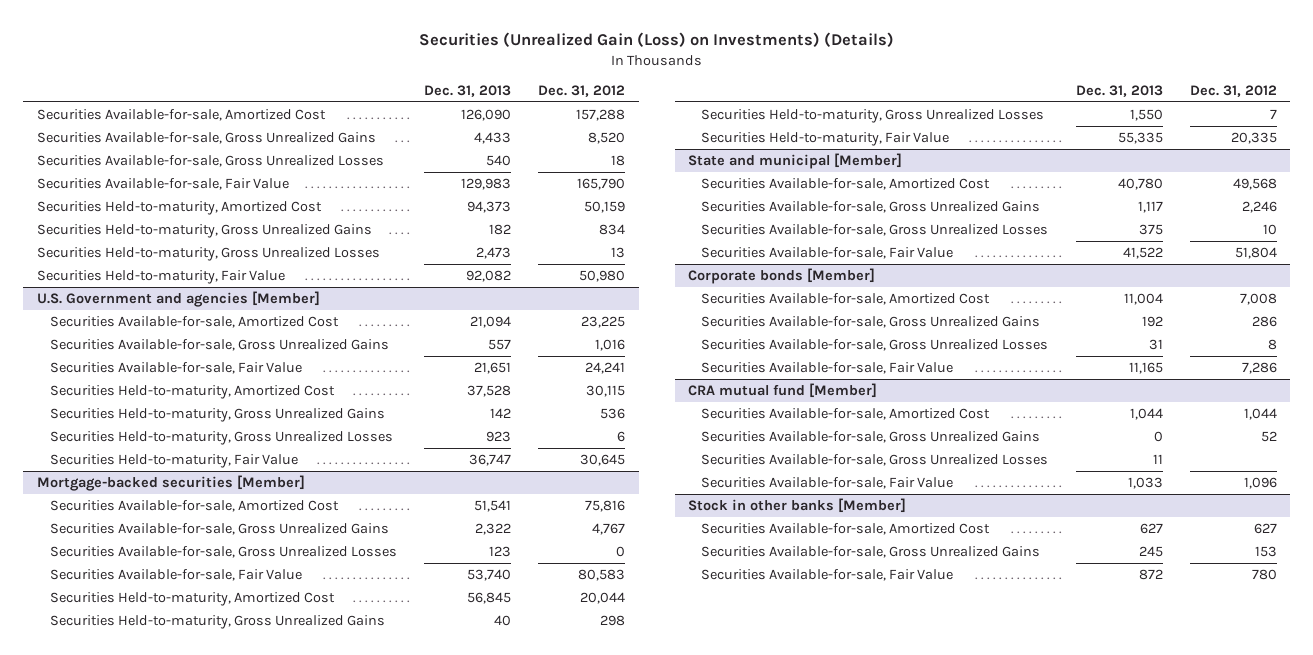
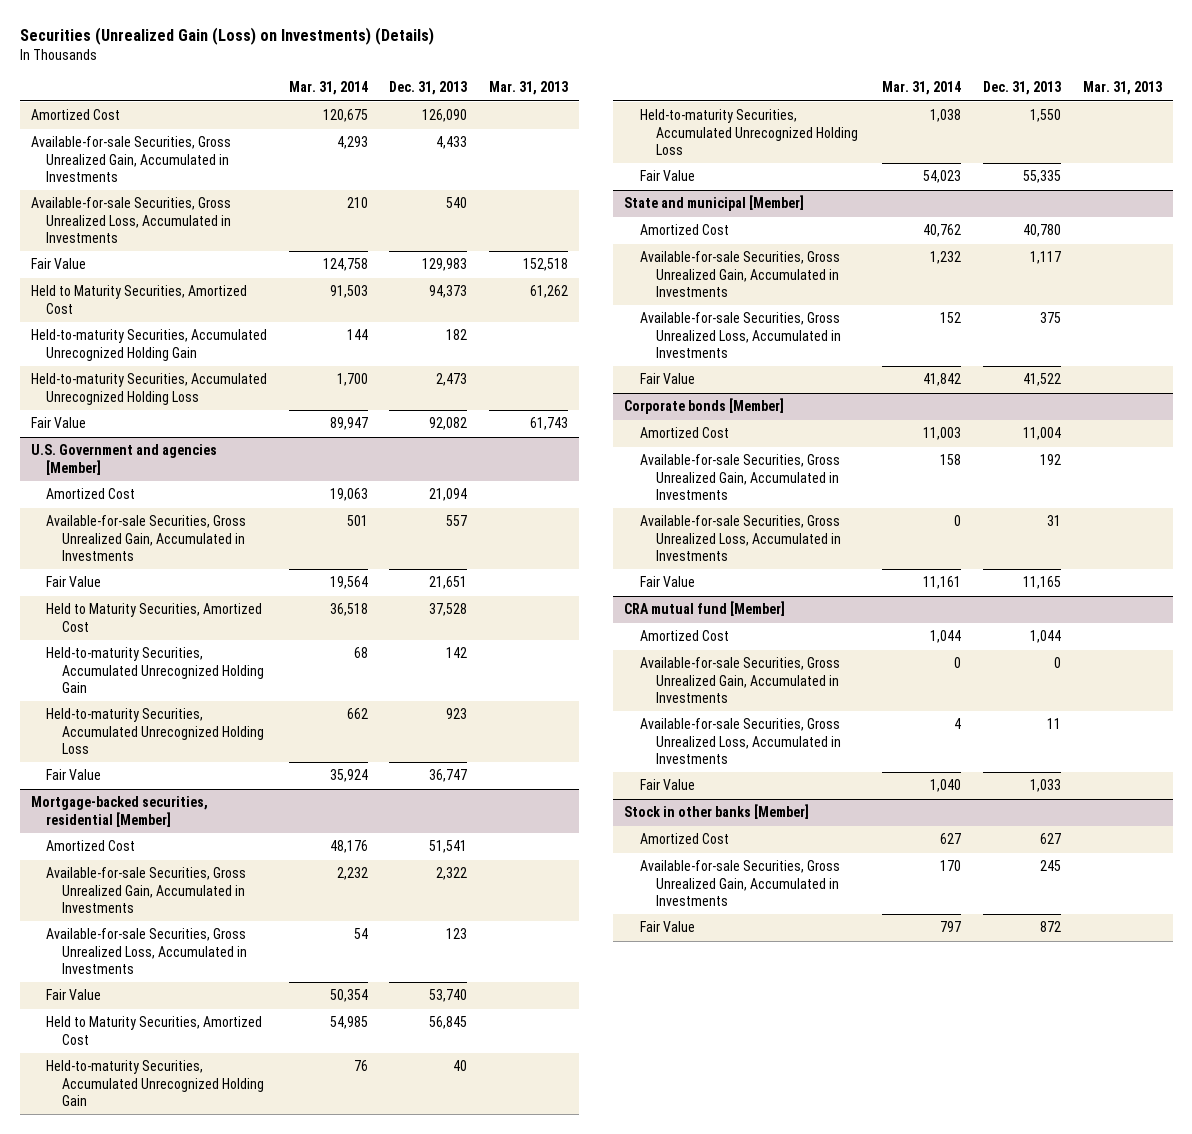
[538,84,626,97] Dec. 31, 2012 -> none
none -> [288,81,368,96] Mar. 31, 2014
none -> [489,81,569,96] Mar. 31, 2013
[36,108,326,121] Securities Available-for-sale, Amortized Cost -> [30,109,120,121] Amortized Cost
[36,131,376,144] Securities Available-for-sale, Gross Unrealized Gains -> [30,136,231,182] Available-for-sale Securities, Gross Unrealized Gain, Accumulated in Investments
[36,154,384,167] Securities Available-for-sale, Gross Unrealized Losses -> [30,197,232,243] Available-for-sale Securities, Gross Unrealized Loss, Accumulated in Investments
[36,177,289,190] Securities Available-for-sale, Fair Value -> [30,258,86,270] Fair Value
[36,200,322,215] Securities Held-to-maturity, Amortized Cost -> [30,285,247,314] Held to Maturity Securities, Amortized Cost
[36,223,372,238] Securities Held-to-maturity, Gross Unrealized Gains -> [30,329,267,361] Held-to-maturity Securities, Accumulated Unrecognized Holding Gain
[36,246,380,261] Securities Held-to-maturity, Gross Unrealized Losses -> [30,373,267,405] Held-to-maturity Securities, Accumulated Unrecognized Holding Loss
[36,269,285,284] Securities Held-to-maturity, Fair Value -> [30,417,86,429] Fair Value
[49,315,339,328] Securities Available-for-sale, Amortized Cost -> [46,488,136,500] Amortized Cost
[49,338,389,351] Securities Available-for-sale, Gross Unrealized Gains -> [46,515,247,561] Available-for-sale Securities, Gross Unrealized Gain, Accumulated in Investments
[49,361,302,374] Securities Available-for-sale, Fair Value -> [46,576,102,588] Fair Value
[49,384,335,399] Securities Held-to-maturity, Amortized Cost -> [46,603,263,632] Held to Maturity Securities, Amortized Cost
[49,407,385,422] Securities Held-to-maturity, Gross Unrealized Gains -> [46,647,265,693] Held-to-maturity Securities, Accumulated Unrecognized Holding Gain
[49,430,393,445] Securities Held-to-maturity, Gross Unrealized Losses -> [46,708,265,754] Held-to-maturity Securities, Accumulated Unrecognized Holding Loss
[49,453,298,468] Securities Held-to-maturity, Fair Value -> [46,769,102,781] Fair Value
[36,474,305,491] Mortgage-backed securities [Member] -> [30,796,208,827] Mortgage-backed securities, residential [Member]
[49,499,339,512] Securities Available-for-sale, Amortized Cost -> [46,840,136,852] Amortized Cost
[49,522,389,535] Securities Available-for-sale, Gross Unrealized Gains -> [46,867,247,913] Available-for-sale Securities, Gross Unrealized Gain, Accumulated in Investments
[49,545,397,558] Securities Available-for-sale, Gross Unrealized Losses -> [46,928,248,974] Available-for-sale Securities, Gross Unrealized Loss, Accumulated in Investments
[49,568,302,581] Securities Available-for-sale, Fair Value -> [46,989,102,1001] Fair Value
[49,591,335,606] Securities Held-to-maturity, Amortized Cost -> [46,1016,263,1045] Held to Maturity Securities, Amortized Cost
[49,614,385,629] Securities Held-to-maturity, Gross Unrealized Gains -> [46,1060,265,1106] Held-to-maturity Securities, Accumulated Unrecognized Holding Gain
[701,108,1045,123] Securities Held-to-maturity, Gross Unrealized Losses -> [640,109,858,155] Held-to-maturity Securities, Accumulated Unrecognized Holding Loss
[701,131,950,146] Securities Held-to-maturity, Fair Value -> [640,170,696,182] Fair Value
[701,177,991,190] Securities Available-for-sale, Amortized Cost -> [640,224,730,236] Amortized Cost
[701,200,1041,213] Securities Available-for-sale, Gross Unrealized Gains -> [640,251,841,297] Available-for-sale Securities, Gross Unrealized Gain, Accumulated in Investments
[701,223,1049,236] Securities Available-for-sale, Gross Unrealized Losses -> [640,312,841,358] Available-for-sale Securities, Gross Unrealized Loss, Accumulated in Investments
[701,246,954,259] Securities Available-for-sale, Fair Value -> [640,373,696,385] Fair Value
[701,292,991,305] Securities Available-for-sale, Amortized Cost -> [640,427,730,439] Amortized Cost
[701,315,1041,328] Securities Available-for-sale, Gross Unrealized Gains -> [640,454,841,500] Available-for-sale Securities, Gross Unrealized Gain, Accumulated in Investments
[701,338,1049,351] Securities Available-for-sale, Gross Unrealized Losses -> [640,515,841,561] Available-for-sale Securities, Gross Unrealized Loss, Accumulated in Investments
[701,361,954,374] Securities Available-for-sale, Fair Value -> [640,576,696,588] Fair Value
[701,407,991,420] Securities Available-for-sale, Amortized Cost -> [640,630,730,642] Amortized Cost
[701,430,1041,443] Securities Available-for-sale, Gross Unrealized Gains -> [640,657,841,703] Available-for-sale Securities, Gross Unrealized Gain, Accumulated in Investments
[701,453,1049,466] Securities Available-for-sale, Gross Unrealized Losses -> [640,718,841,764] Available-for-sale Securities, Gross Unrealized Loss, Accumulated in Investments
[701,476,954,489] Securities Available-for-sale, Fair Value -> [640,779,696,791] Fair Value
[701,522,991,535] Securities Available-for-sale, Amortized Cost -> [640,833,730,845] Amortized Cost
[701,545,1041,558] Securities Available-for-sale, Gross Unrealized Gains -> [640,860,841,906] Available-for-sale Securities, Gross Unrealized Gain, Accumulated in Investments
[701,568,954,581] Securities Available-for-sale, Fair Value -> [640,921,696,933] Fair Value

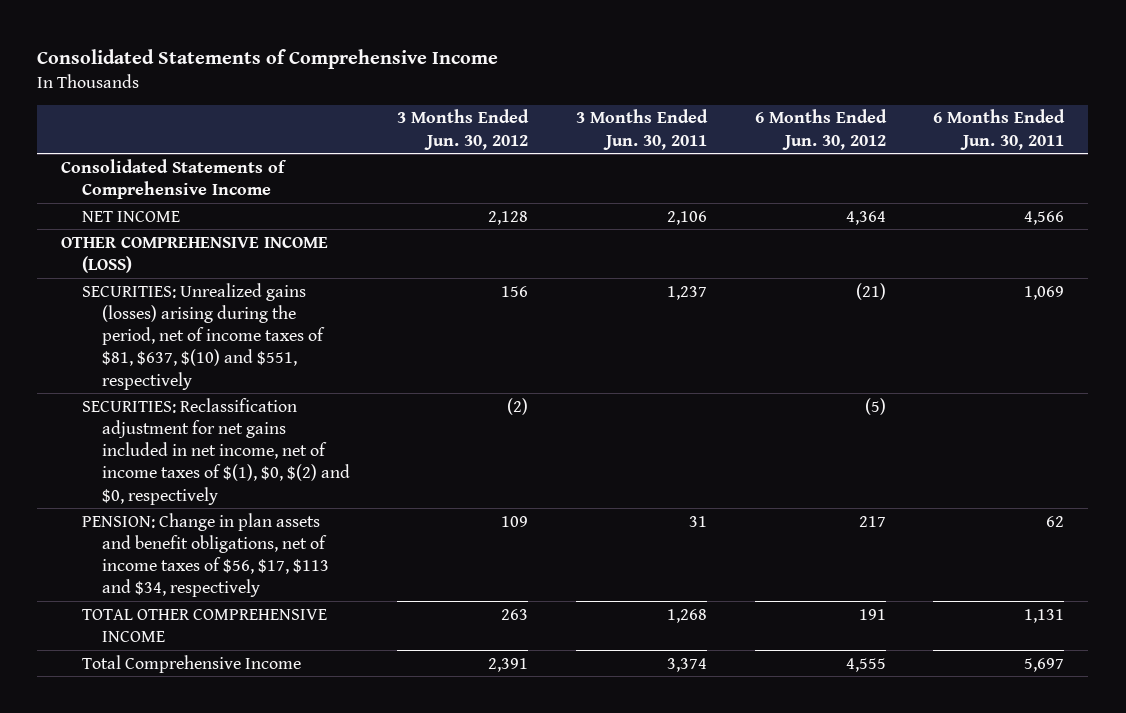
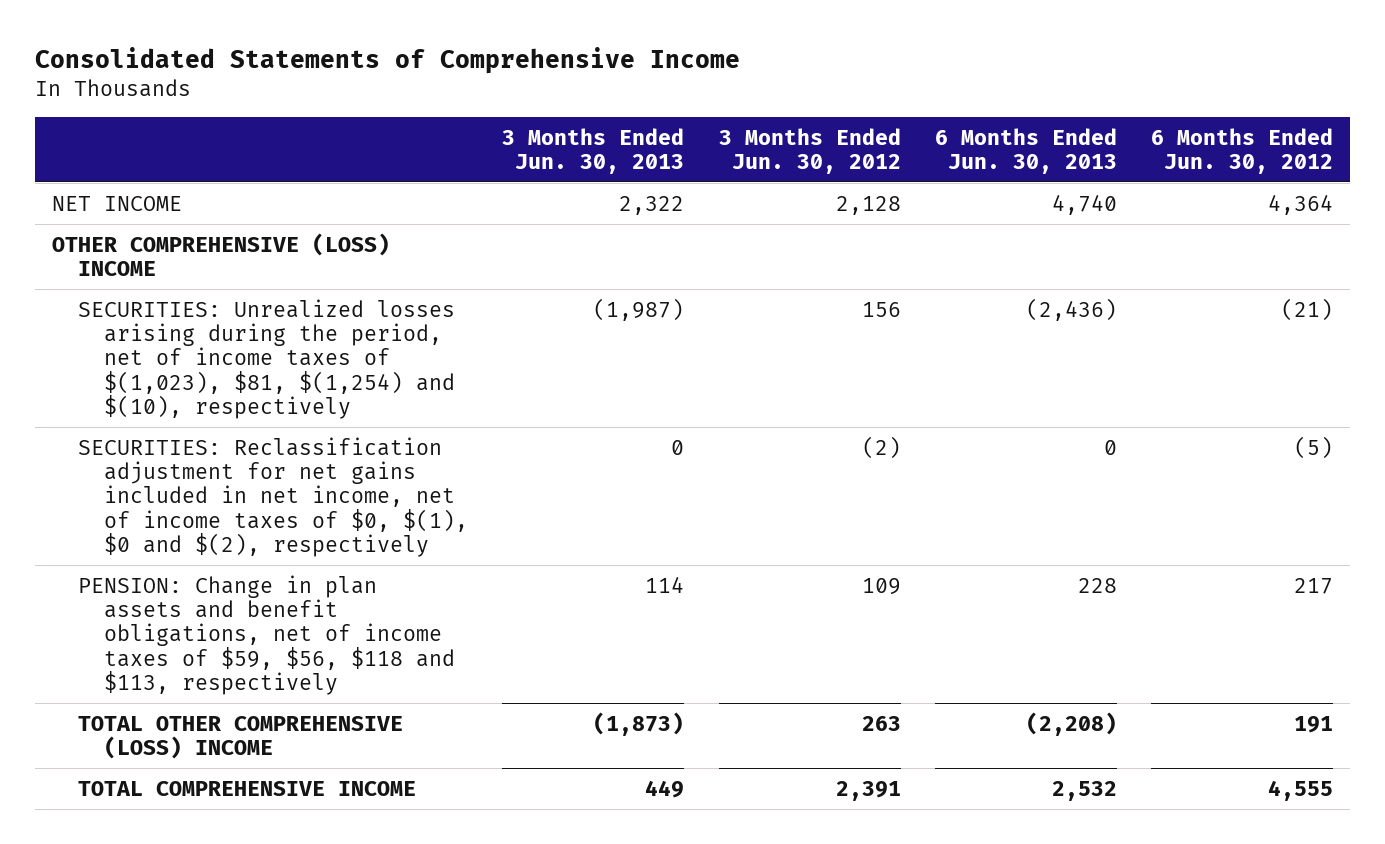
[576,109,709,150] 3 Months Ended Jun. 30, 2011 -> none
[933,109,1066,150] 6 Months Ended Jun. 30, 2011 -> none
none -> [502,127,685,174] 3 Months Ended Jun. 30, 2013
none -> [934,127,1117,174] 6 Months Ended Jun. 30, 2013
[61,158,288,199] Consolidated Statements of Comprehensive Income -> none
[61,236,329,273] OTHER COMPREHENSIVE INCOME (LOSS) -> [52,232,391,276] OTHER COMPREHENSIVE (LOSS) INCOME
[81,282,325,390] SECURITIES: Unrealized gains (losses) arising during the period, net of income taxes of $81, $637, $(10) and $551, respectively -> [78,298,456,419] SECURITIES: Unrealized losses arising during the period, net of income taxes of $(1,023), $81, $(1,254) and $(10), respectively
[81,397,350,505] SECURITIES: Reclassification adjustment for net gains included in net income, net of income taxes of $(1), $0, $(2) and $0, respectively -> [78,436,469,557] SECURITIES: Reclassification adjustment for net gains included in net income, net of income taxes of $0, $(1), $0 and $(2), respectively
[81,512,329,598] PENSION: Change in plan assets and benefit obligations, net of income taxes of $56, $17, $113 and $34, respectively -> [78,574,456,695] PENSION: Change in plan assets and benefit obligations, net of income taxes of $59, $56, $118 and $113, respectively
[81,608,327,642] TOTAL OTHER COMPREHENSIVE INCOME -> [78,715,404,759] TOTAL OTHER COMPREHENSIVE (LOSS) INCOME
[81,654,301,673] Total Comprehensive Income -> [78,780,417,796] TOTAL COMPREHENSIVE INCOME

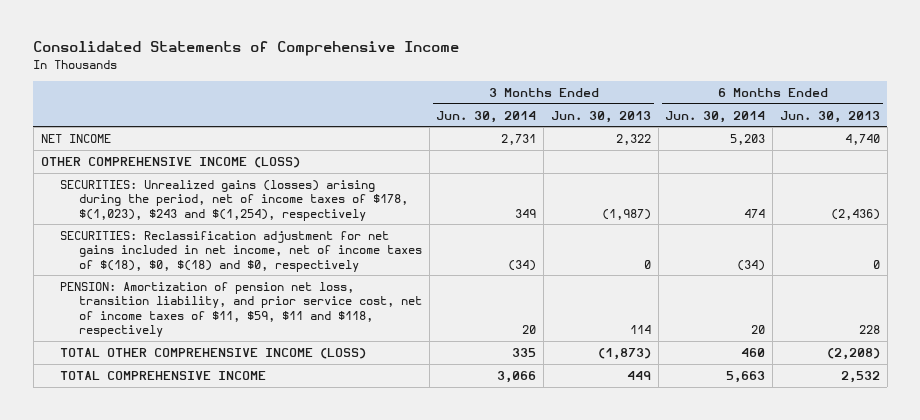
[718,127,901,174] 3 Months Ended Jun. 30, 2012 -> none
[1150,127,1333,174] 6 Months Ended Jun. 30, 2012 -> none
none -> [436,110,537,123] Jun. 30, 2014
none -> [665,110,766,123] Jun. 30, 2014
[52,232,391,276] OTHER COMPREHENSIVE (LOSS) INCOME -> [40,156,300,168] OTHER COMPREHENSIVE INCOME (LOSS)
[78,298,456,419] SECURITIES: Unrealized losses arising during the period, net of income taxes of $(1,023), $81, $(1,254) and $(10), respectively -> [59,179,408,221] SECURITIES: Unrealized gains (losses) arising during the period, net of income taxes of $178, $(1,023), $243 and $(1,254), respectively
[78,436,469,557] SECURITIES: Reclassification adjustment for net gains included in net income, net of income taxes of $0, $(1), $0 and $(2), respectively -> [59,230,422,272] SECURITIES: Reclassification adjustment for net gains included in net income, net of income taxes of $(18), $0, $(18) and $0, respectively
[78,574,456,695] PENSION: Change in plan assets and benefit obligations, net of income taxes of $59, $56, $118 and $113, respectively -> [59,281,422,337] PENSION: Amortization of pension net loss, transition liability, and prior service cost, net of income taxes of $11, $59, $11 and $118, respectively
[78,715,404,759] TOTAL OTHER COMPREHENSIVE (LOSS) INCOME -> [59,347,366,359] TOTAL OTHER COMPREHENSIVE INCOME (LOSS)

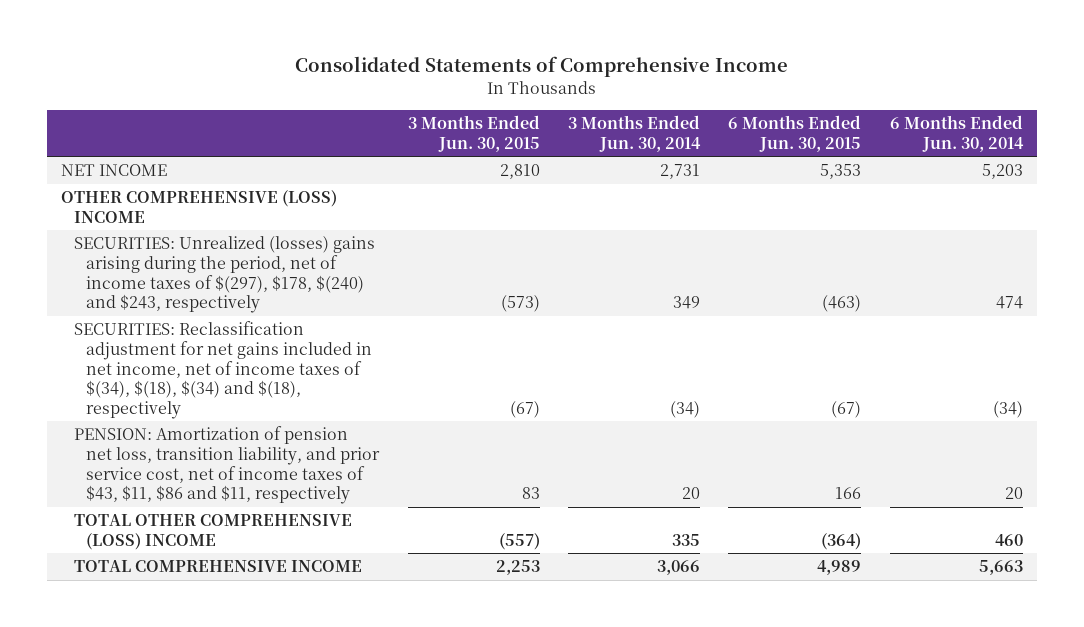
[550,110,651,123] Jun. 30, 2013 -> none
[779,110,880,123] Jun. 30, 2013 -> none
none -> [407,114,540,152] 3 Months Ended Jun. 30, 2015
none -> [728,114,862,152] 6 Months Ended Jun. 30, 2015
[40,156,300,168] OTHER COMPREHENSIVE INCOME (LOSS) -> [61,190,338,223] OTHER COMPREHENSIVE (LOSS) INCOME
[59,179,408,221] SECURITIES: Unrealized gains (losses) arising during the period, net of income taxes of $178, $(1,023), $243 and $(1,254), respectively -> [73,236,375,314] SECURITIES: Unrealized (losses) gains arising during the period, net of income taxes of $(297), $178, $(240) and $243, respectively
[59,230,422,272] SECURITIES: Reclassification adjustment for net gains included in net income, net of income taxes of $(18), $0, $(18) and $0, respectively -> [73,321,373,419] SECURITIES: Reclassification adjustment for net gains included in net income, net of income taxes of $(34), $(18), $(34) and $(18), respectively
[59,281,422,337] PENSION: Amortization of pension net loss, transition liability, and prior service cost, net of income taxes of $11, $59, $11 and $118, respectively -> [73,426,381,505] PENSION: Amortization of pension net loss, transition liability, and prior service cost, net of income taxes of $43, $11, $86 and $11, respectively
[59,347,366,359] TOTAL OTHER COMPREHENSIVE INCOME (LOSS) -> [73,514,352,550] TOTAL OTHER COMPREHENSIVE (LOSS) INCOME

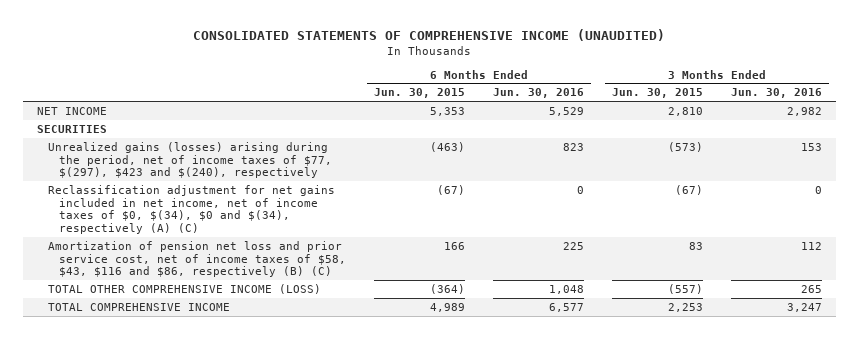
[294,55,788,77] Consolidated Statements of Comprehensive Income -> [193,28,666,41] CONSOLIDATED STATEMENTS OF COMPREHENSIVE INCOME (UNAUDITED)
[567,114,701,152] 3 Months Ended Jun. 30, 2014 -> none
[889,114,1024,152] 6 Months Ended Jun. 30, 2014 -> none
none -> [493,88,585,99] Jun. 30, 2016
none -> [731,88,823,99] Jun. 30, 2016
[61,190,338,223] OTHER COMPREHENSIVE (LOSS) INCOME -> none
none -> [36,124,107,133] SECURITIES
[73,236,375,314] SECURITIES: Unrealized (losses) gains arising during the period, net of income taxes of $(297), $178, $(240) and $243, respectively -> [48,141,333,179] Unrealized gains (losses) arising during the period, net of income taxes of $77, $(297), $423 and $(240), respectively
[73,321,373,419] SECURITIES: Reclassification adjustment for net gains included in net income, net of income taxes of $(34), $(18), $(34) and $(18), respectively -> [48,184,336,234] Reclassification adjustment for net gains included in net income, net of income taxes of $0, $(34), $0 and $(34), respectively (A) (C)
[73,426,381,505] PENSION: Amortization of pension net loss, transition liability, and prior service cost, net of income taxes of $43, $11, $86 and $11, respectively -> [48,240,347,278] Amortization of pension net loss and prior service cost, net of income taxes of $58, $43, $116 and $86, respectively (B) (C)
[73,514,352,550] TOTAL OTHER COMPREHENSIVE (LOSS) INCOME -> [48,283,322,294] TOTAL OTHER COMPREHENSIVE INCOME (LOSS)

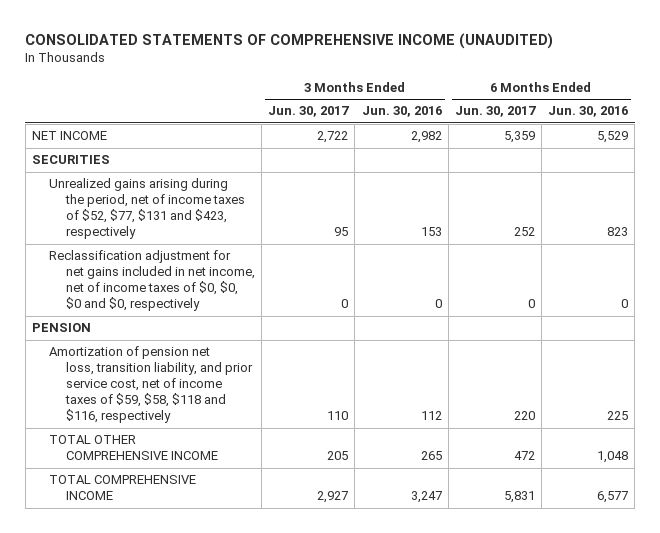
[374,88,466,99] Jun. 30, 2015 -> none
[612,88,704,99] Jun. 30, 2015 -> none
none -> [268,106,350,118] Jun. 30, 2017
none -> [454,106,536,118] Jun. 30, 2017
[48,141,333,179] Unrealized gains (losses) arising during the period, net of income taxes of $77, $(297), $423 and $(240), respectively -> [49,178,246,240] Unrealized gains arising during the period, net of income taxes of $52, $77, $131 and $423, respectively
[48,184,336,234] Reclassification adjustment for net gains included in net income, net of income taxes of $0, $(34), $0 and $(34), respectively (A) (C) -> [49,250,256,312] Reclassification adjustment for net gains included in net income, net of income taxes of $0, $0, $0 and $0, respectively
none -> [31,323,91,333] PENSION
[48,240,347,278] Amortization of pension net loss and prior service cost, net of income taxes of $58, $43, $116 and $86, respectively (B) (C) -> [49,346,254,424] Amortization of pension net loss, transition liability, and prior service cost, net of income taxes of $59, $58, $118 and $116, respectively
[48,283,322,294] TOTAL OTHER COMPREHENSIVE INCOME (LOSS) -> [49,435,219,461] TOTAL OTHER COMPREHENSIVE INCOME

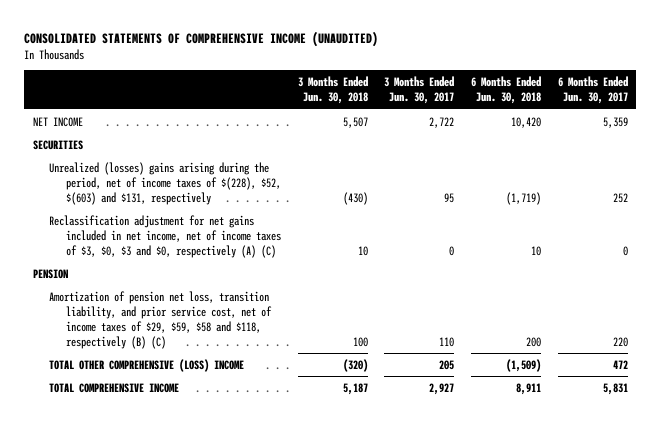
[361,106,442,118] Jun. 30, 2016 -> none
[548,106,629,118] Jun. 30, 2016 -> none
none -> [297,76,368,105] 3 Months Ended Jun. 30, 2018
none -> [471,76,542,105] 6 Months Ended Jun. 30, 2018
[49,178,246,240] Unrealized gains arising during the period, net of income taxes of $52, $77, $131 and $423, respectively -> [49,161,282,205] Unrealized (losses) gains arising during the period, net of income taxes of $(228), $52, $(603) and $131, respectively
[49,250,256,312] Reclassification adjustment for net gains included in net income, net of income taxes of $0, $0, $0 and $0, respectively -> [49,214,282,258] Reclassification adjustment for net gains included in net income, net of income taxes of $3, $0, $3 and $0, respectively (A) (C)
[49,346,254,424] Amortization of pension net loss, transition liability, and prior service cost, net of income taxes of $59, $58, $118 and $116, respectively -> [49,290,273,349] Amortization of pension net loss, transition liability, and prior service cost, net of income taxes of $29, $59, $58 and $118, respectively (B) (C)
[49,435,219,461] TOTAL OTHER COMPREHENSIVE INCOME -> [49,358,245,372] TOTAL OTHER COMPREHENSIVE (LOSS) INCOME

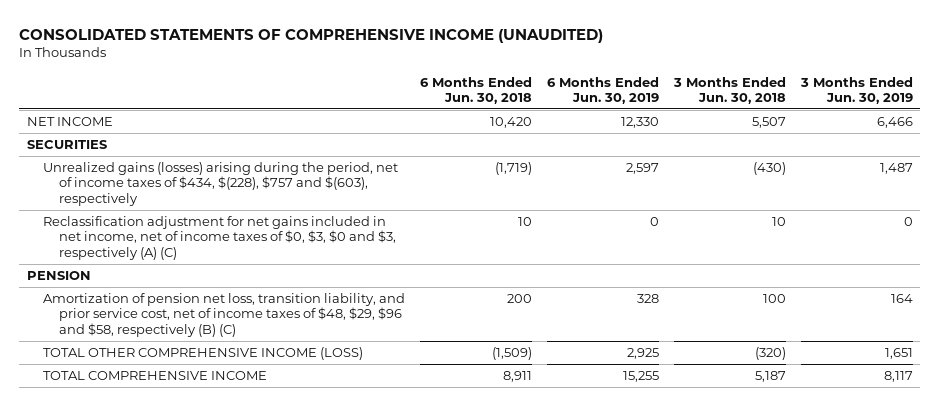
[384,76,455,105] 3 Months Ended Jun. 30, 2017 -> none
[557,76,628,105] 6 Months Ended Jun. 30, 2017 -> none
none -> [547,76,660,104] 6 Months Ended Jun. 30, 2019
none -> [799,76,913,104] 3 Months Ended Jun. 30, 2019
[49,161,282,205] Unrealized (losses) gains arising during the period, net of income taxes of $(228), $52, $(603) and $131, respectively -> [43,162,399,206] Unrealized gains (losses) arising during the period, net of income taxes of $434, $(228), $757 and $(603), respectively
[49,214,282,258] Reclassification adjustment for net gains included in net income, net of income taxes of $3, $0, $3 and $0, respectively (A) (C) -> [43,216,397,260] Reclassification adjustment for net gains included in net income, net of income taxes of $0, $3, $0 and $3, respectively (A) (C)
[49,290,273,349] Amortization of pension net loss, transition liability, and prior service cost, net of income taxes of $29, $59, $58 and $118, respectively (B) (C) -> [43,293,406,337] Amortization of pension net loss, transition liability, and prior service cost, net of income taxes of $48, $29, $96 and $58, respectively (B) (C)
[49,358,245,372] TOTAL OTHER COMPREHENSIVE (LOSS) INCOME -> [43,347,364,361] TOTAL OTHER COMPREHENSIVE INCOME (LOSS)

